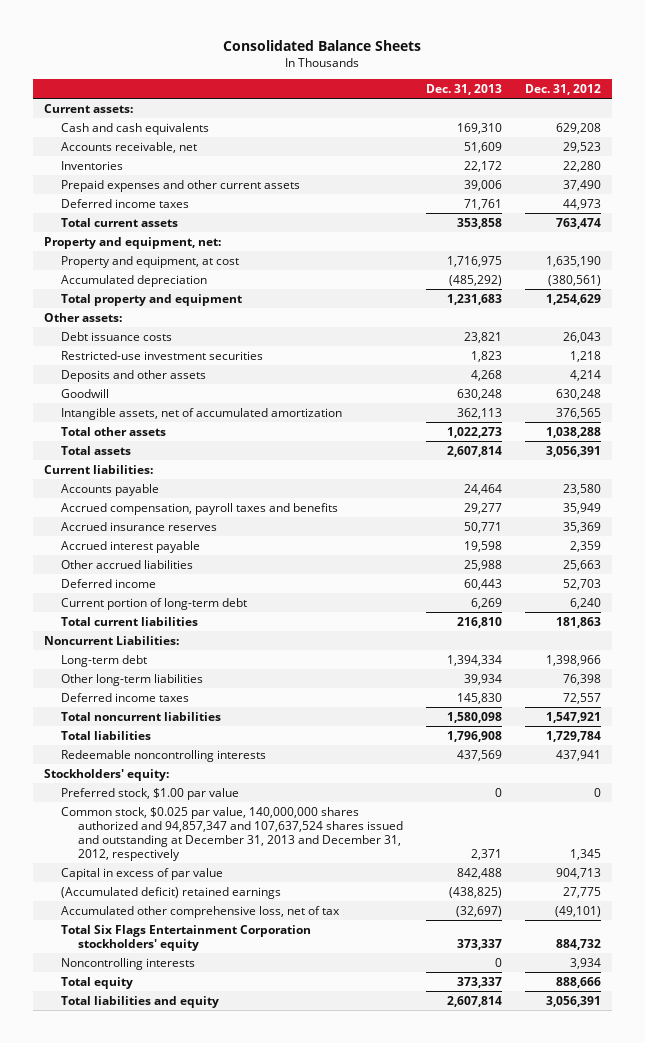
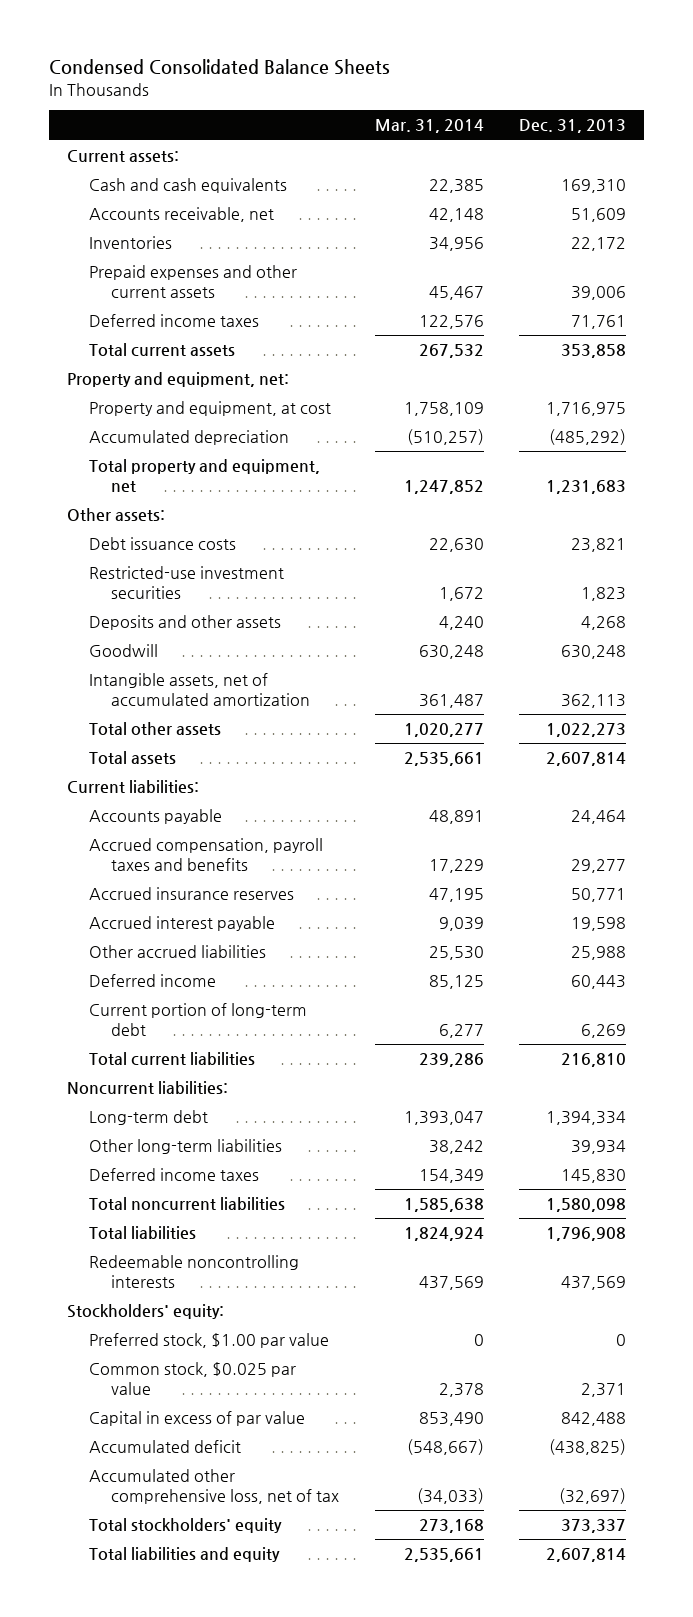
[223,40,422,52] Consolidated Balance Sheets -> [48,59,390,76] Condensed Consolidated Balance Sheets
[524,83,601,95] Dec. 31, 2012 -> none
none -> [374,119,484,134] Mar. 31, 2014
[61,293,243,306] Total property and equipment -> [88,459,320,492] Total property and equipment, net
[43,635,179,645] Noncurrent Liabilities: -> [66,1081,228,1096] Noncurrent liabilities:
[61,806,404,862] Common stock, $0.025 par value, 140,000,000 shares authorized and 94,857,347 and 107,637,524 shares issued and outstanding at December 31, 2013 and December 31, 2012, respectively -> [88,1362,296,1395] Common stock, $0.025 par value
[61,886,282,899] (Accumulated deficit) retained earnings -> [88,1440,241,1454] Accumulated deficit
[61,957,196,970] Noncontrolling interests -> none
[61,976,134,989] Total equity -> none
[61,924,312,951] Total Six Flags Entertainment Corporation stockholders' equity -> [88,1518,282,1534] Total stockholders' equity

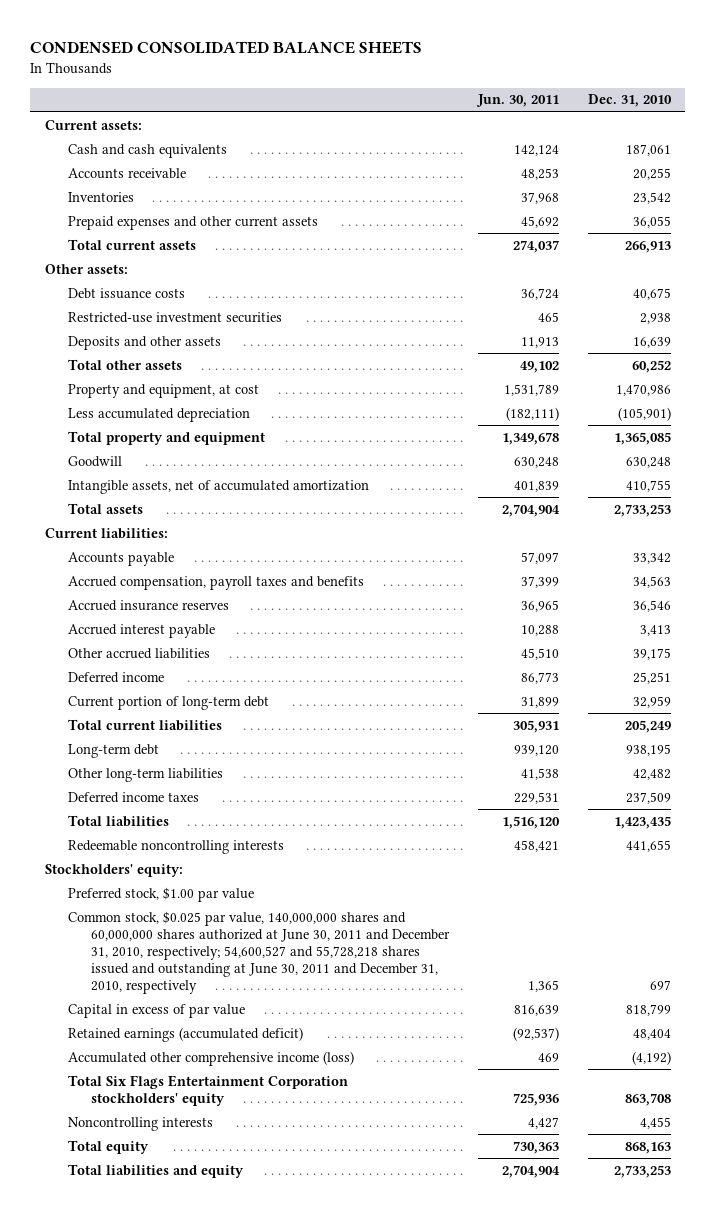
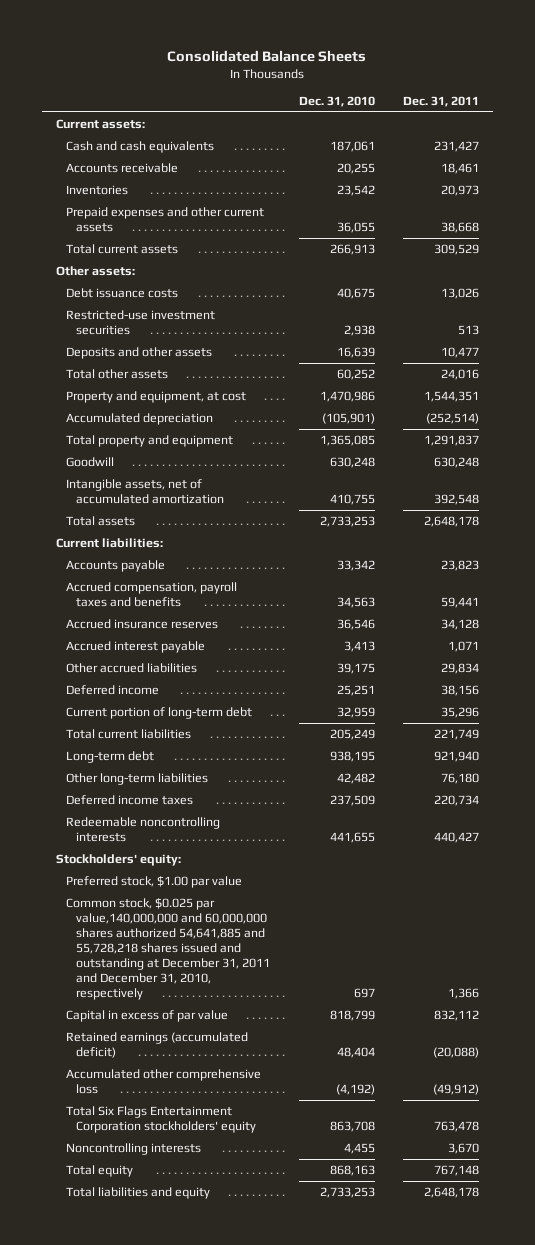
[30,41,423,55] CONDENSED CONSOLIDATED BALANCE SHEETS -> [167,49,367,62] Consolidated Balance Sheets
[475,94,559,108] Jun. 30, 2011 -> none
none -> [403,95,480,107] Dec. 31, 2011
[67,407,250,422] Less accumulated depreciation -> [66,412,214,425] Accumulated depreciation
[67,814,169,827] Total liabilities -> none
[67,910,450,994] Common stock, $0.025 par value, 140,000,000 shares and 60,000,000 shares authorized at June 30, 2011 and December 31, 2010, respectively; 54,600,527 and 55,728,218 shares issued and outstanding at June 30, 2011 and December 31, 2010, respectively -> [66,897,271,1001] Common stock, $0.025 par value,140,000,000 and 60,000,000 shares authorized 54,641,885 and 55,728,218 shares issued and outstanding at December 31, 2011 and December 31, 2010, respectively
[67,1050,354,1066] Accumulated other comprehensive income (loss) -> [66,1068,262,1094] Accumulated other comprehensive loss

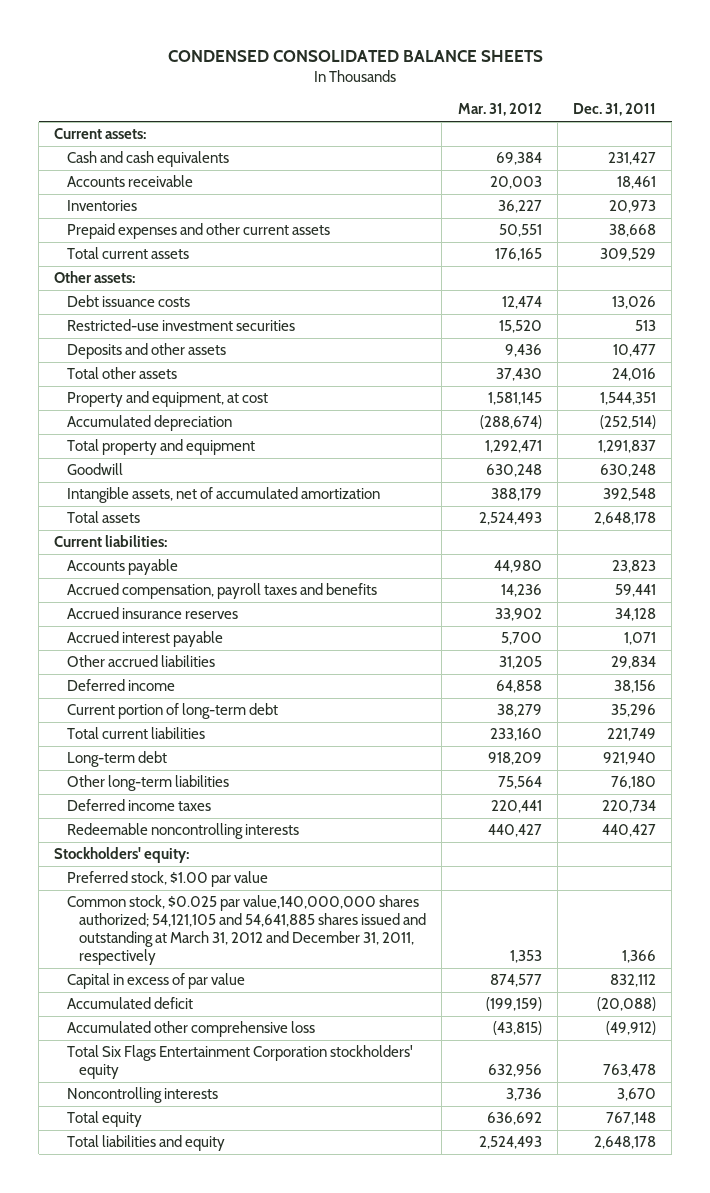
[167,49,367,62] Consolidated Balance Sheets -> [168,49,544,62] CONDENSED CONSOLIDATED BALANCE SHEETS
[298,95,375,107] Dec. 31, 2010 -> none
none -> [457,103,542,117] Mar. 31, 2012
[66,897,271,1001] Common stock, $0.025 par value,140,000,000 and 60,000,000 shares authorized 54,641,885 and 55,728,218 shares issued and outstanding at December 31, 2011 and December 31, 2010, respectively -> [66,895,427,966] Common stock, $0.025 par value,140,000,000 shares authorized; 54,121,105 and 54,641,885 shares issued and outstanding at March 31, 2012 and December 31, 2011, respectively
[66,1031,249,1058] Retained earnings (accumulated deficit) -> [66,997,193,1010] Accumulated deficit

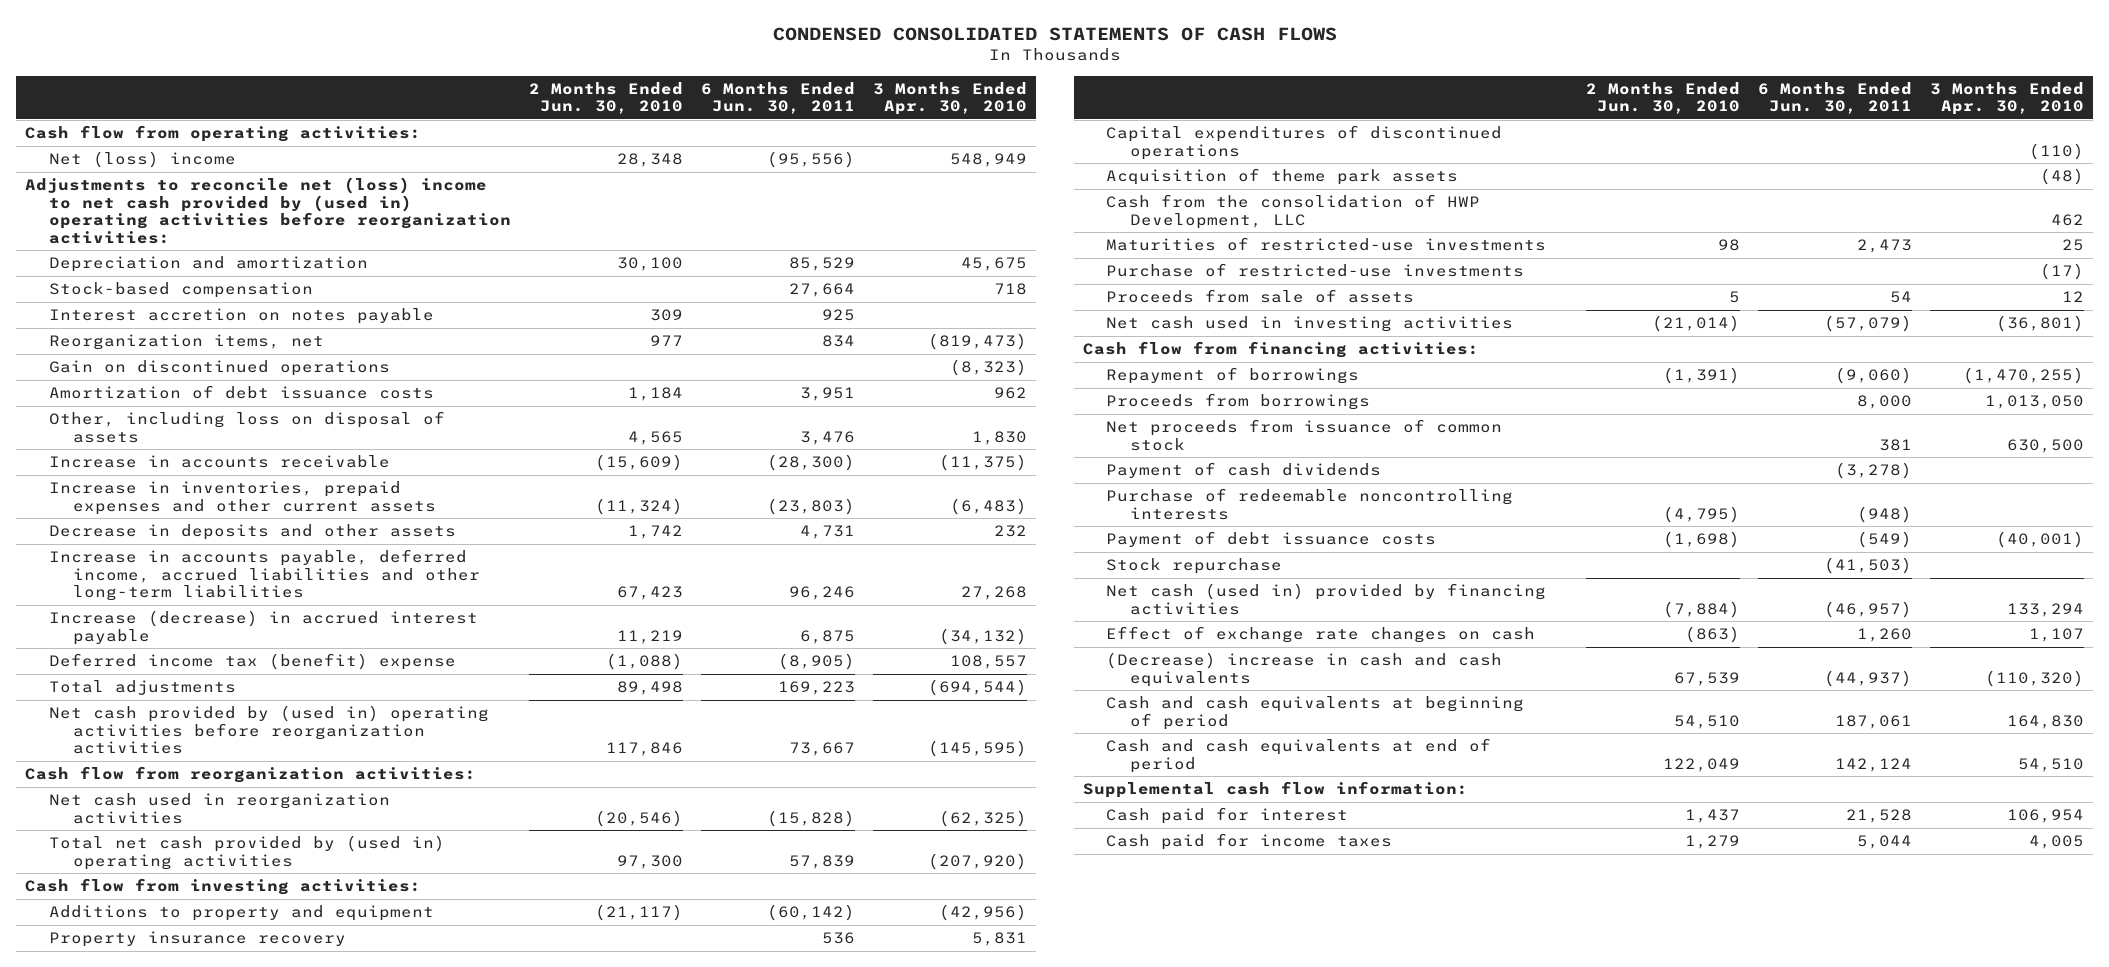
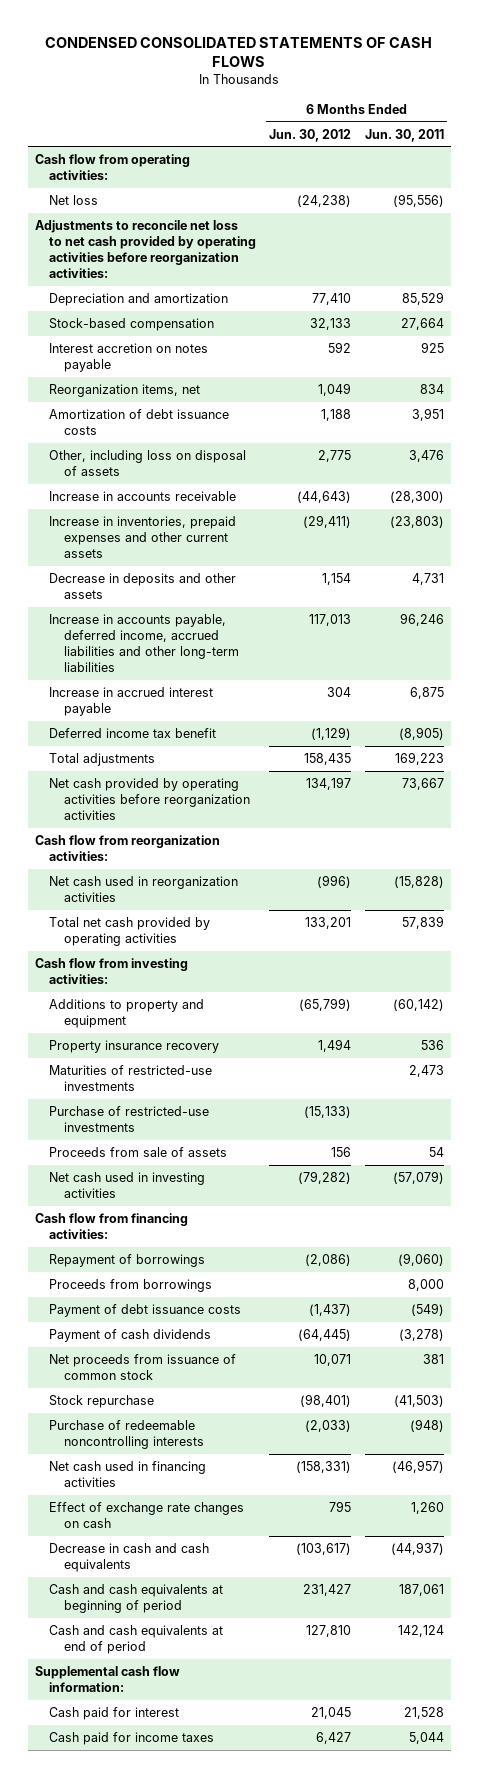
[529,81,684,115] 2 Months Ended Jun. 30, 2010 -> none
[872,81,1027,116] 3 Months Ended Apr. 30, 2010 -> none
none -> [269,128,352,142] Jun. 30, 2012
[49,151,237,169] Net (loss) income -> [49,194,99,205] Net loss
[25,177,512,244] Adjustments to reconcile net (loss) income to net cash provided by (used in) operating activities before reorganization activities: -> [34,219,257,279] Adjustments to reconcile net loss to net cash provided by operating activities before reorganization activities:
[49,360,391,377] Gain on discontinued operations -> none
[49,610,479,645] Increase (decrease) in accrued interest payable -> [49,686,214,717] Increase in accrued interest payable
[49,653,457,671] Deferred income tax (benefit) expense -> [49,727,217,738] Deferred income tax benefit
[49,705,490,755] Net cash provided by (used in) operating activities before reorganization activities -> [49,777,250,821] Net cash provided by operating activities before reorganization activities
[49,835,446,870] Total net cash provided by (used in) operating activities -> [49,916,211,947] Total net cash provided by operating activities
[1106,125,1503,160] Capital expenditures of discontinued operations -> none
[1106,168,1459,186] Acquisition of theme park assets -> none
[1106,194,1481,229] Cash from the consolidation of HWP Development, LLC -> none
[1106,462,1382,479] Payment of cash dividends -> [49,1328,212,1342] Payment of cash dividends
[1106,419,1503,451] Net proceeds from issuance of common stock -> [49,1353,237,1381] Net proceeds from issuance of common stock
[1106,488,1514,520] Purchase of redeemable noncontrolling interests -> [49,1419,204,1450] Purchase of redeemable noncontrolling interests
[1106,583,1547,615] Net cash (used in) provided by financing activities -> [49,1460,207,1488] Net cash used in financing activities
[1106,652,1503,687] (Decrease) increase in cash and cash equivalents -> [49,1542,210,1573] Decrease in cash and cash equivalents

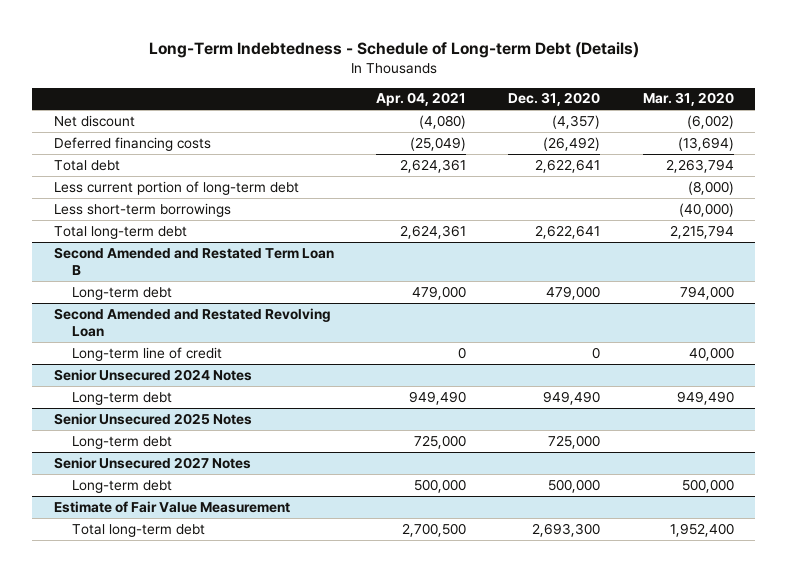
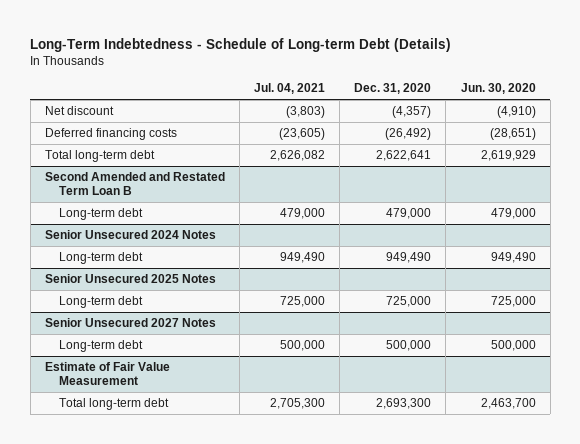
[375,92,466,107] Apr. 04, 2021 -> none
[642,92,734,107] Mar. 31, 2020 -> none
none -> [254,83,326,95] Jul. 04, 2021
none -> [460,83,536,95] Jun. 30, 2020
[53,159,120,171] Total debt -> none
[53,180,299,195] Less current portion of long-term debt -> none
[53,202,231,217] Less short-term borrowings -> none
[53,307,331,338] Second Amended and Restated Revolving Loan -> none
[71,346,222,361] Long-term line of credit -> none

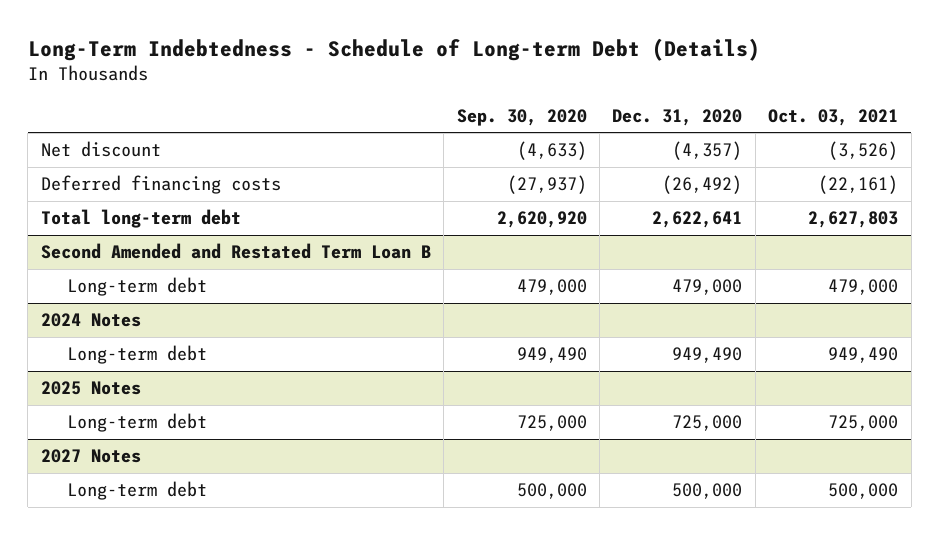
[254,83,326,95] Jul. 04, 2021 -> none
[460,83,536,95] Jun. 30, 2020 -> none
none -> [456,108,587,126] Sep. 30, 2020
none -> [768,108,899,126] Oct. 03, 2021
[44,230,216,240] Senior Unsecured 2024 Notes -> [40,313,141,328] 2024 Notes
[44,274,216,284] Senior Unsecured 2025 Notes -> [40,381,141,396] 2025 Notes
[44,318,216,328] Senior Unsecured 2027 Notes -> [40,449,141,464] 2027 Notes
[44,362,170,386] Estimate of Fair Value Measurement -> none
[59,398,170,411] Total long-term debt -> none

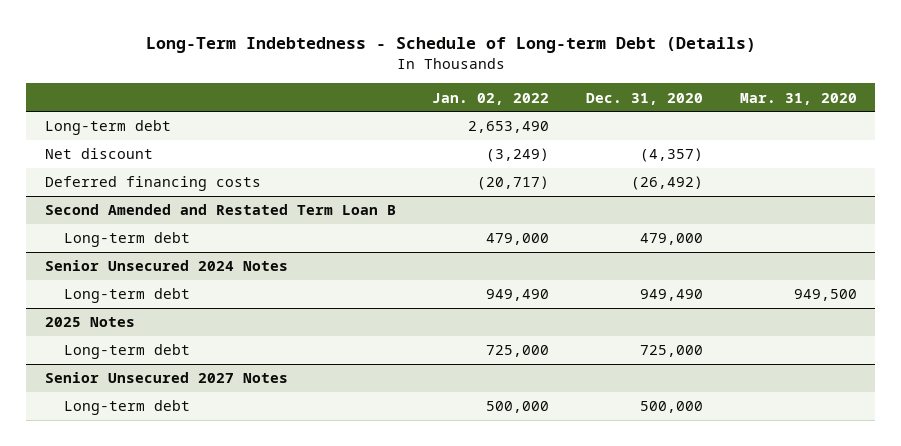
[456,108,587,126] Sep. 30, 2020 -> none
[768,108,899,126] Oct. 03, 2021 -> none
none -> [432,92,550,105] Jan. 02, 2022
none -> [739,92,857,105] Mar. 31, 2020
none -> [44,120,171,136] Long-term debt
[40,209,241,229] Total long-term debt -> none
[40,313,141,328] 2024 Notes -> [44,260,288,272] Senior Unsecured 2024 Notes
[40,449,141,464] 2027 Notes -> [44,372,288,384] Senior Unsecured 2027 Notes

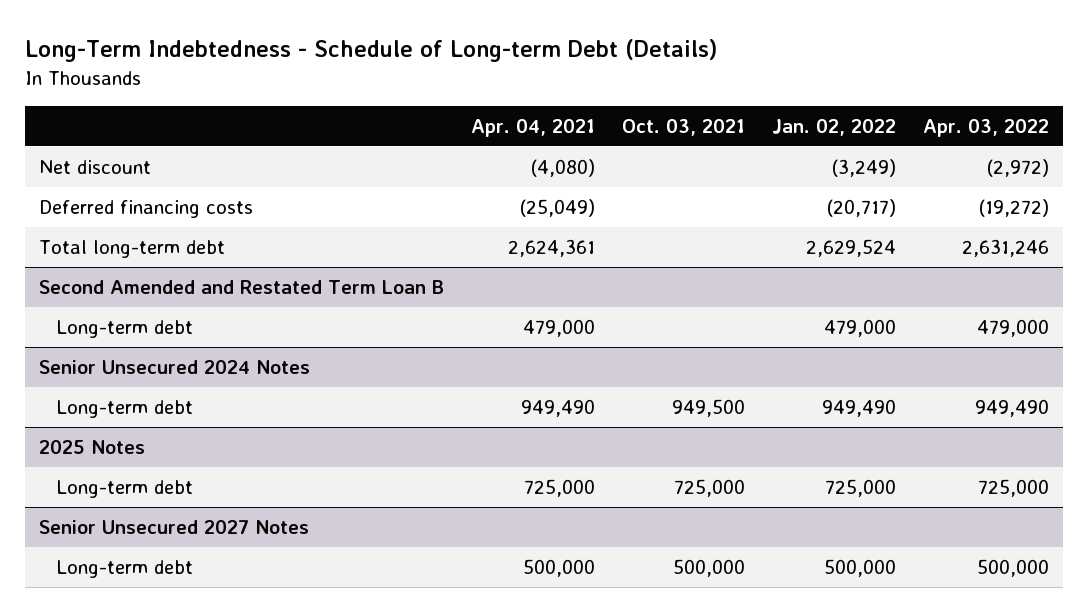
[586,92,704,105] Dec. 31, 2020 -> none
[739,92,857,105] Mar. 31, 2020 -> none
none -> [471,118,596,137] Apr. 04, 2021
none -> [622,118,746,136] Oct. 03, 2021
none -> [923,118,1050,137] Apr. 03, 2022
[44,120,171,136] Long-term debt -> none
none -> [38,240,225,259] Total long-term debt

